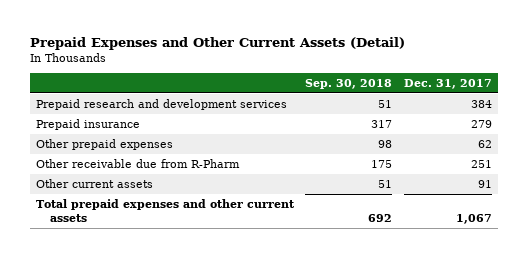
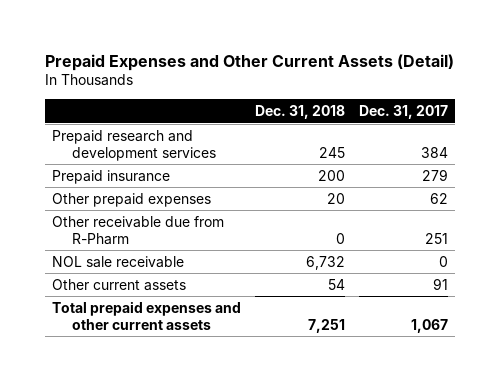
[305,78,393,89] Sep. 30, 2018 -> none
none -> [254,105,345,120] Dec. 31, 2018
none -> [51,255,184,268] NOL sale receivable

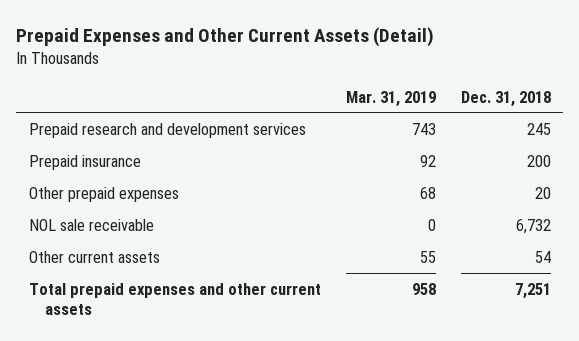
[358,105,448,120] Dec. 31, 2017 -> none
none -> [345,90,436,107] Mar. 31, 2019
[51,215,224,245] Other receivable due from R-Pharm -> none

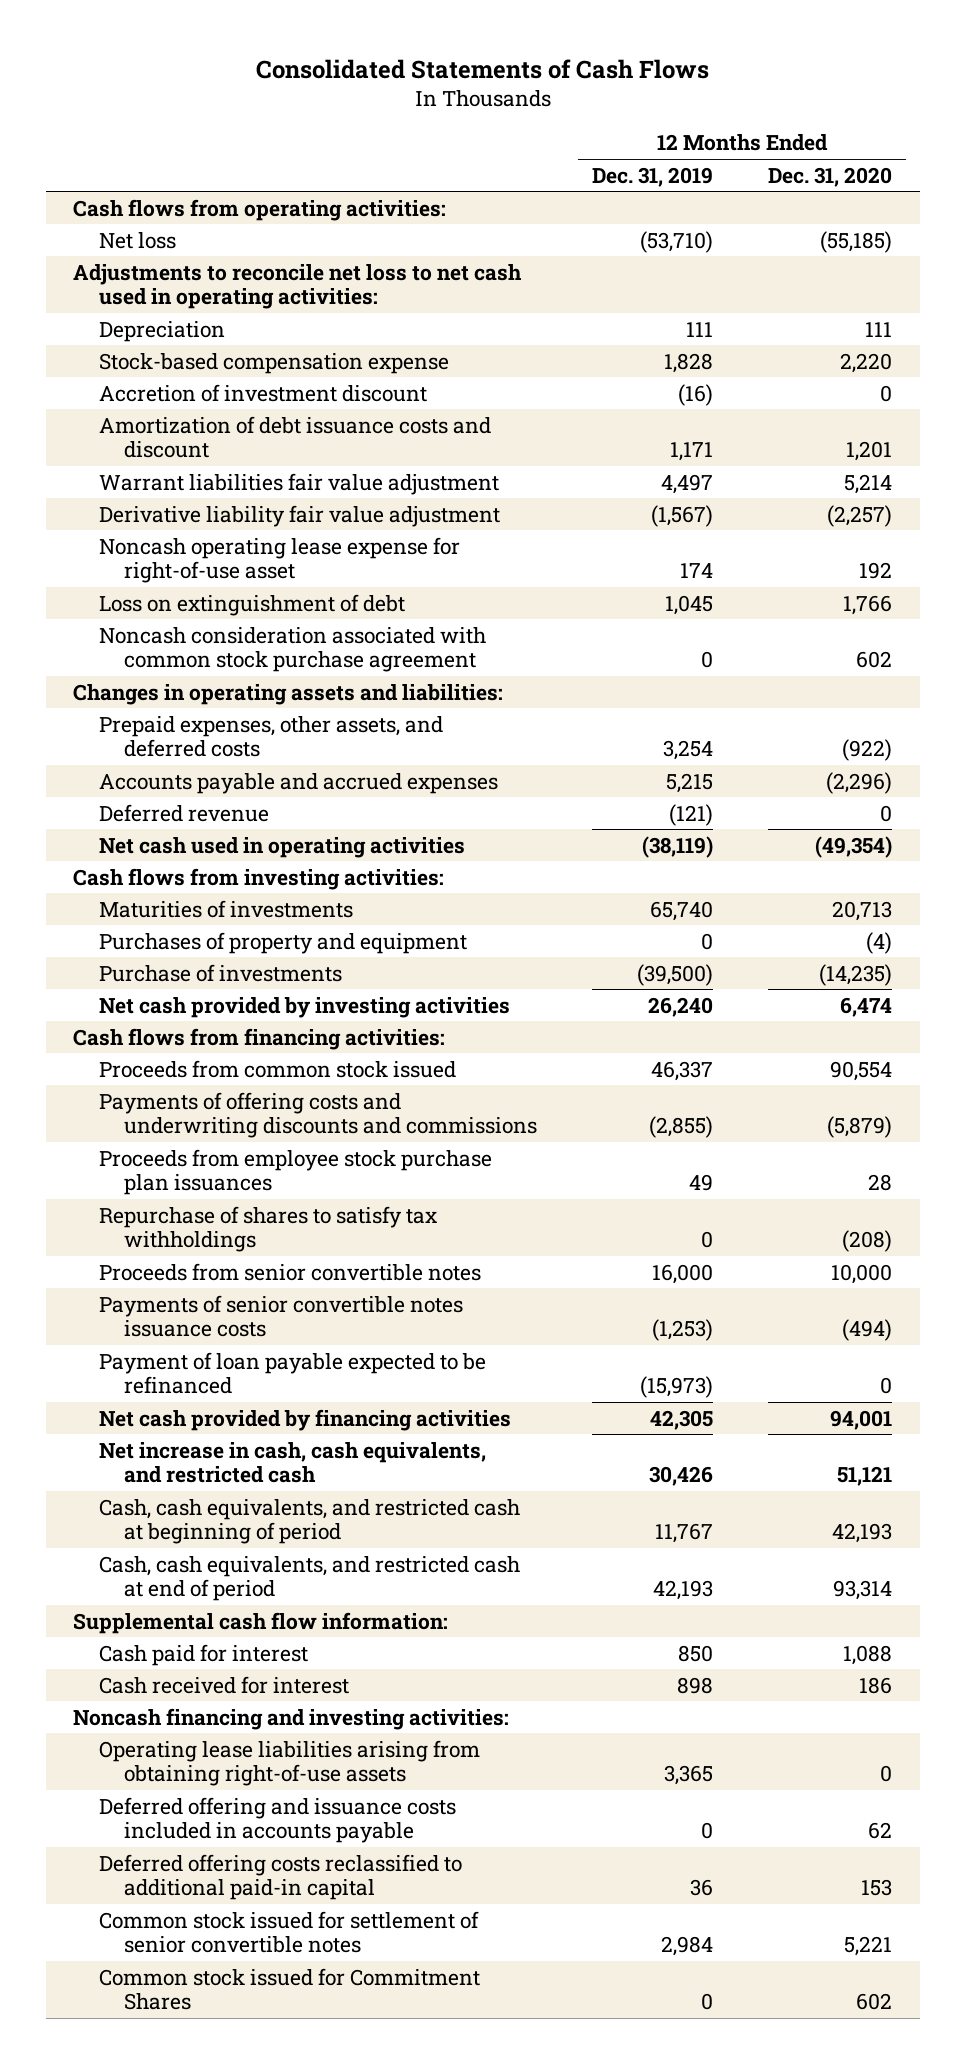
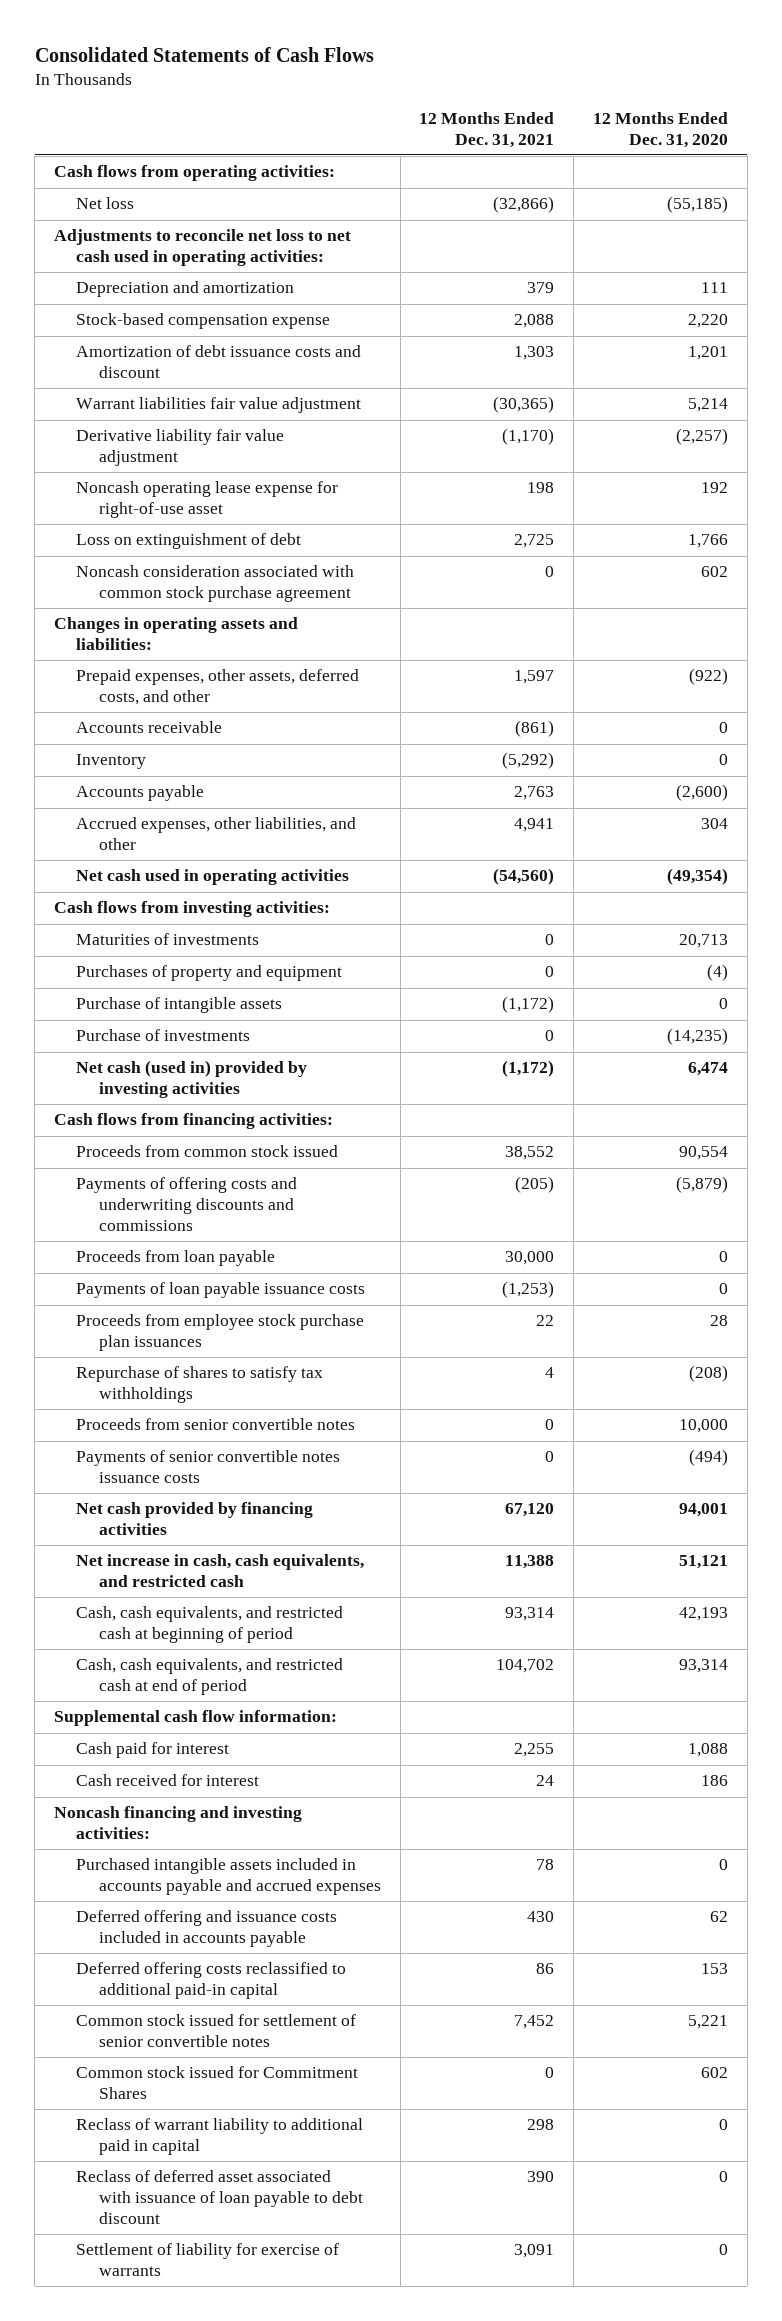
[591,166,713,187] Dec. 31, 2019 -> none
none -> [419,111,555,148] 12 Months Ended Dec. 31, 2021
[98,320,225,342] Depreciation -> [76,281,295,298] Depreciation and amortization
[98,383,427,402] Accretion of investment discount -> none
[98,772,498,794] Accounts payable and accrued expenses -> none
[98,803,269,822] Deferred revenue -> none
[98,715,443,758] Prepaid expenses, other assets, and deferred costs -> [76,669,360,706] Prepaid expenses, other assets, deferred costs, and other
none -> [76,721,223,734] Accounts receivable
none -> [76,754,147,770] Inventory
none -> [76,785,205,802] Accounts payable
none -> [76,817,357,851] Accrued expenses, other liabilities, and other
none -> [76,997,283,1014] Purchase of intangible assets
[98,996,510,1018] Net cash provided by investing activities -> [76,1060,308,1099] Net cash (used in) provided by investing activities
none -> [76,1250,276,1267] Proceeds from loan payable
none -> [76,1282,366,1299] Payments of loan payable issuance costs
[98,1351,486,1395] Payment of loan payable expected to be refinanced -> none
[98,1739,480,1787] Operating lease liabilities arising from obtaining right-of-use assets -> none
none -> [76,1858,381,1896] Purchased intangible assets included in accounts payable and accrued expenses
none -> [76,2118,364,2156] Reclass of warrant liability to additional paid in capital
none -> [76,2170,363,2224] Reclass of deferred asset associated with issuance of loan payable to debt discount
none -> [76,2243,340,2277] Settlement of liability for exercise of warrants

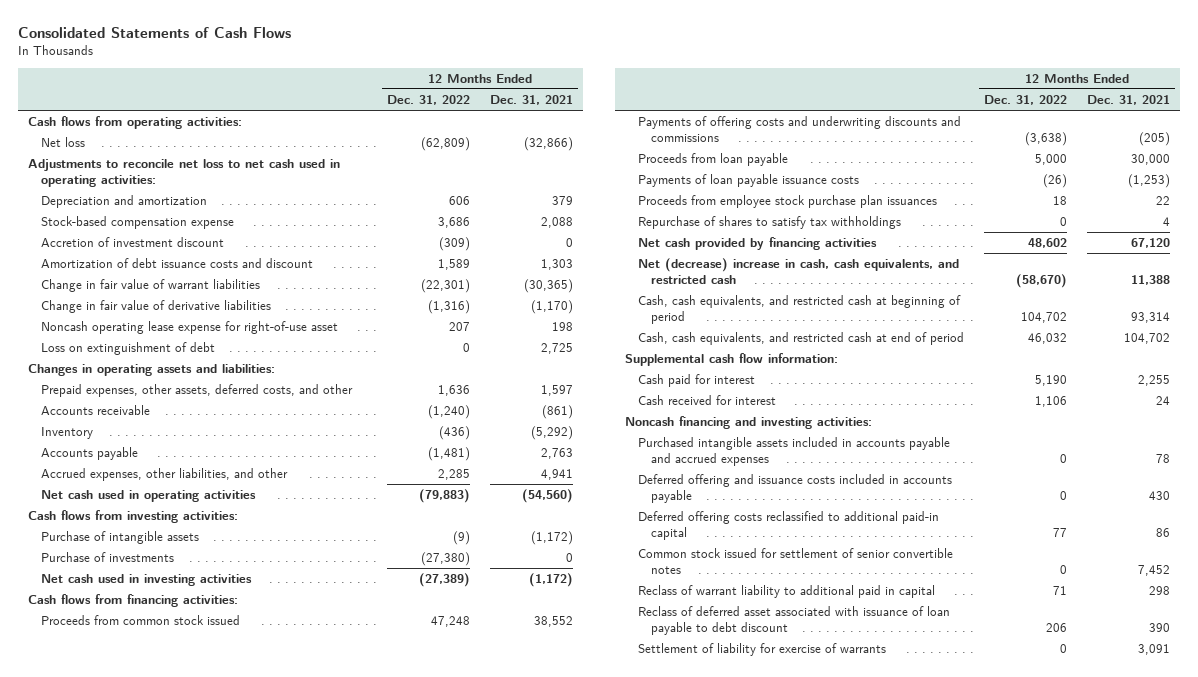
[592,111,728,148] 12 Months Ended Dec. 31, 2020 -> none
none -> [387,95,471,106] Dec. 31, 2022
none -> [40,237,224,248] Accretion of investment discount
[76,397,362,414] Warrant liabilities fair value adjustment -> [40,279,260,293] Change in fair value of warrant liabilities
[76,429,285,467] Derivative liability fair value adjustment -> [40,300,271,314] Change in fair value of derivative liabilities
[76,565,355,603] Noncash consideration associated with common stock purchase agreement -> none
[76,933,260,946] Maturities of investments -> none
[76,965,343,982] Purchases of property and equipment -> none
[76,1060,308,1099] Net cash (used in) provided by investing activities -> [40,574,252,587] Net cash used in investing activities
[76,1418,356,1431] Proceeds from senior convertible notes -> none
[76,1450,341,1484] Payments of senior convertible notes issuance costs -> none
[76,1554,365,1588] Net increase in cash, cash equivalents, and restricted cash -> [637,258,959,284] Net (decrease) increase in cash, cash equivalents, and restricted cash
[76,2066,359,2100] Common stock issued for Commitment Shares -> none

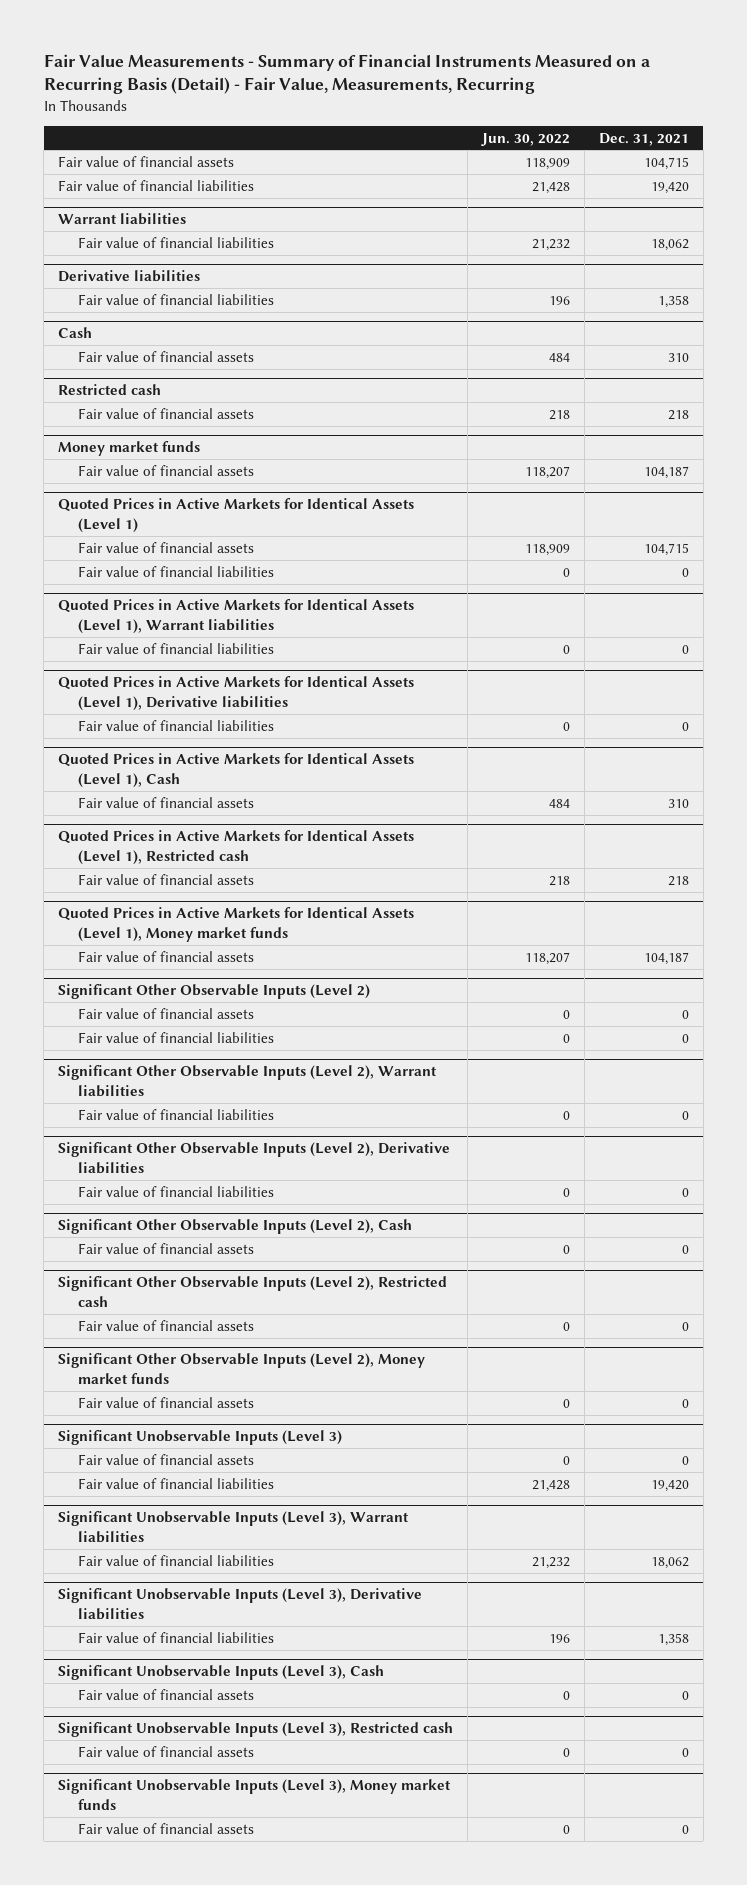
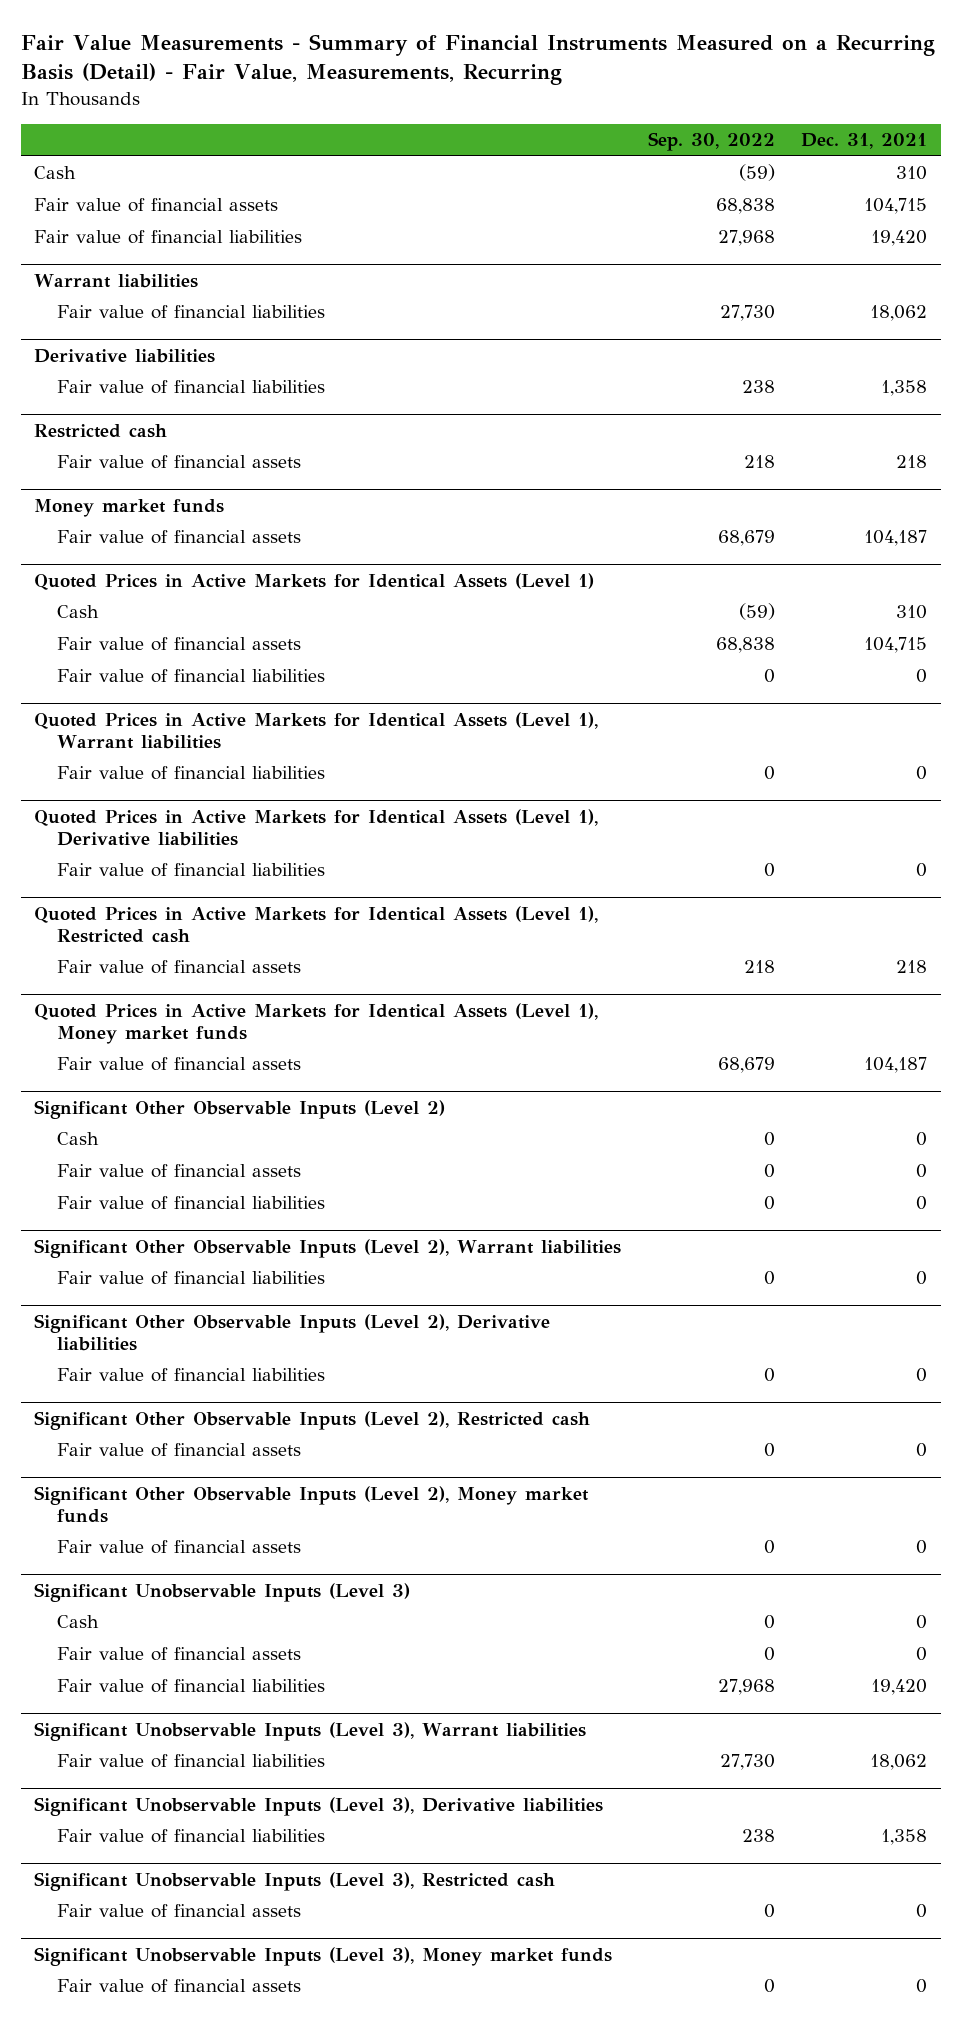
[481,132,571,146] Jun. 30, 2022 -> none
none -> [647,132,775,152] Sep. 30, 2022
none -> [34,166,77,180] Cash
[58,327,93,339] Cash -> none
[77,350,254,362] Fair value of financial assets -> none
none -> [57,605,100,619] Cash
[58,753,415,788] Quoted Prices in Active Markets for Identical Assets (Level 1), Cash -> none
[77,796,254,808] Fair value of financial assets -> none
none -> [57,1132,100,1146] Cash
[58,1219,413,1235] Significant Other Observable Inputs (Level 2), Cash -> none
[77,1242,254,1254] Fair value of financial assets -> none
none -> [57,1615,100,1629] Cash
[58,1665,385,1681] Significant Unobservable Inputs (Level 3), Cash -> none
[77,1688,254,1700] Fair value of financial assets -> none

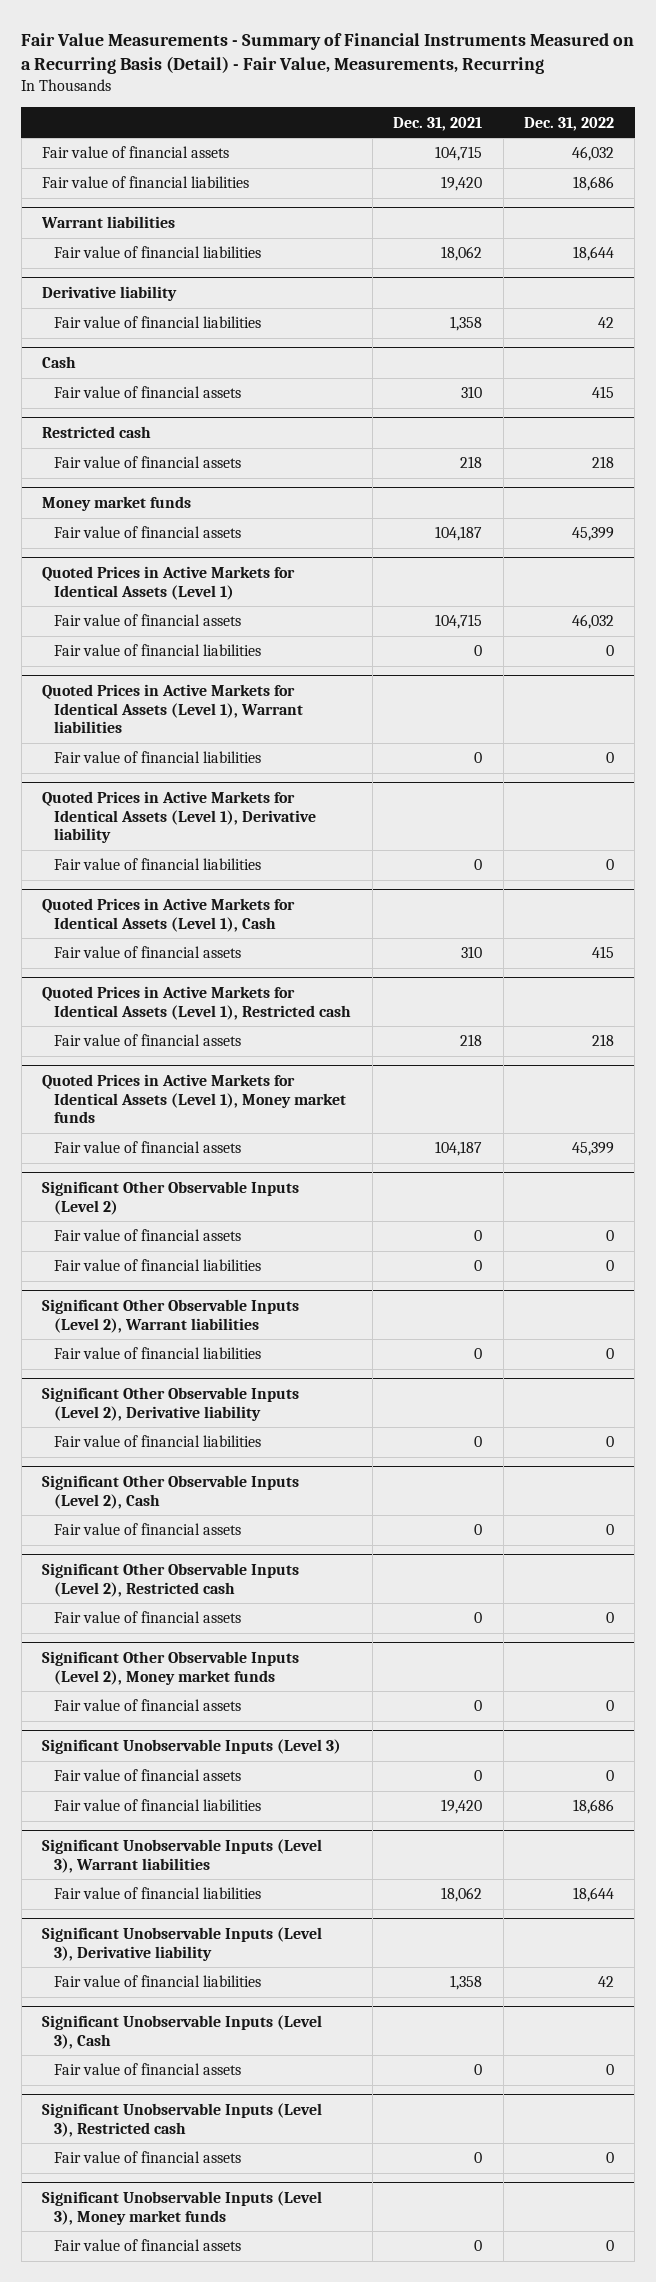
[647,132,775,152] Sep. 30, 2022 -> none
none -> [523,116,614,131] Dec. 31, 2022
[34,166,77,180] Cash -> none
[34,348,216,363] Derivative liabilities -> [42,285,178,301] Derivative liability
none -> [42,355,77,368] Cash
none -> [54,386,242,399] Fair value of financial assets
[57,605,100,619] Cash -> none
[34,808,599,846] Quoted Prices in Active Markets for Identical Assets (Level 1), Derivative liabilities -> [42,790,317,844] Quoted Prices in Active Markets for Identical Assets (Level 1), Derivative liability
none -> [42,897,296,932] Quoted Prices in Active Markets for Identical Assets (Level 1), Cash
none -> [54,946,242,959] Fair value of financial assets
[57,1132,100,1146] Cash -> none
[34,1313,551,1351] Significant Other Observable Inputs (Level 2), Derivative liabilities -> [42,1386,300,1421] Significant Other Observable Inputs (Level 2), Derivative liability
none -> [42,1474,300,1509] Significant Other Observable Inputs (Level 2), Cash
none -> [54,1523,242,1536] Fair value of financial assets
[57,1615,100,1629] Cash -> none
[34,1796,604,1816] Significant Unobservable Inputs (Level 3), Derivative liabilities -> [42,1926,323,1961] Significant Unobservable Inputs (Level 3), Derivative liability
none -> [42,2014,323,2049] Significant Unobservable Inputs (Level 3), Cash
none -> [54,2063,242,2076] Fair value of financial assets

